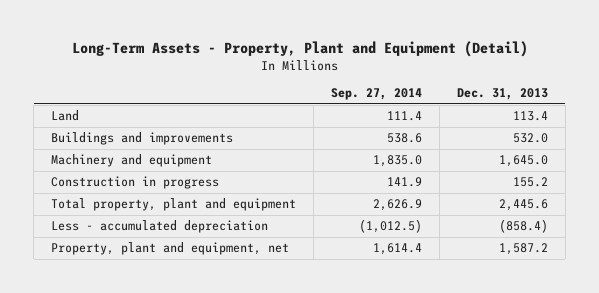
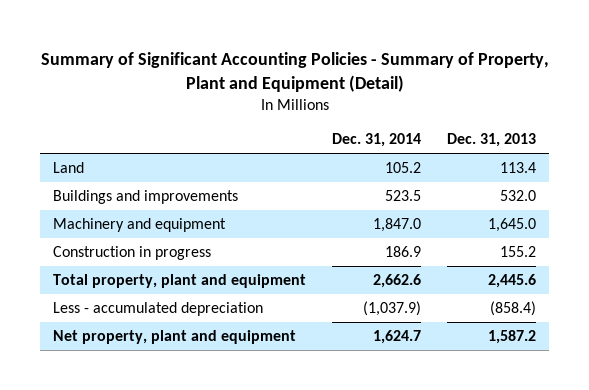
[71,41,528,58] Long-Term Assets - Property, Plant and Equipment (Detail) -> [40,51,549,92] Summary of Significant Accounting Policies - Summary of Property, Plant and Equipment (Detail)
[331,88,423,101] Sep. 27, 2014 -> none
none -> [332,133,422,148] Dec. 31, 2014
[51,242,290,256] Property, plant and equipment, net -> [53,330,297,345] Net property, plant and equipment

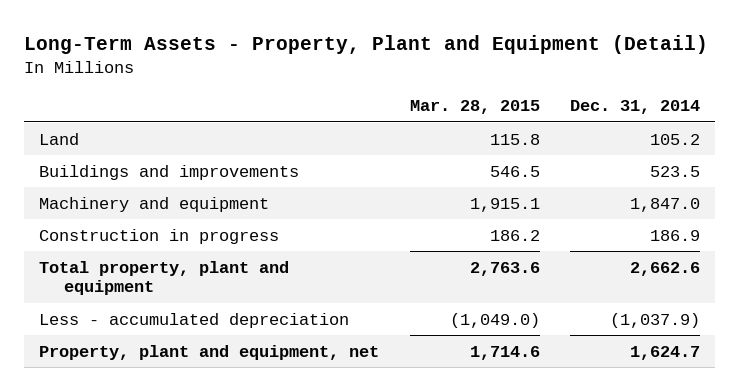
[40,51,549,92] Summary of Significant Accounting Policies - Summary of Property, Plant and Equipment (Detail) -> [24,35,709,55] Long-Term Assets - Property, Plant and Equipment (Detail)
[446,133,536,148] Dec. 31, 2013 -> none
none -> [409,100,540,115] Mar. 28, 2015
[53,330,297,345] Net property, plant and equipment -> [39,344,380,360] Property, plant and equipment, net

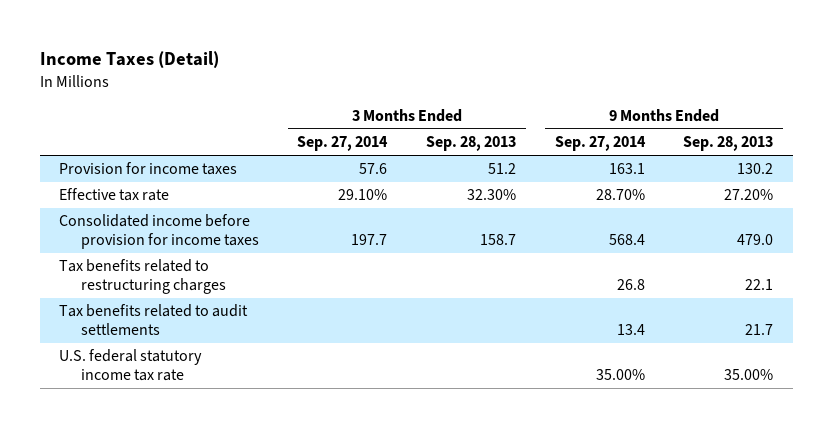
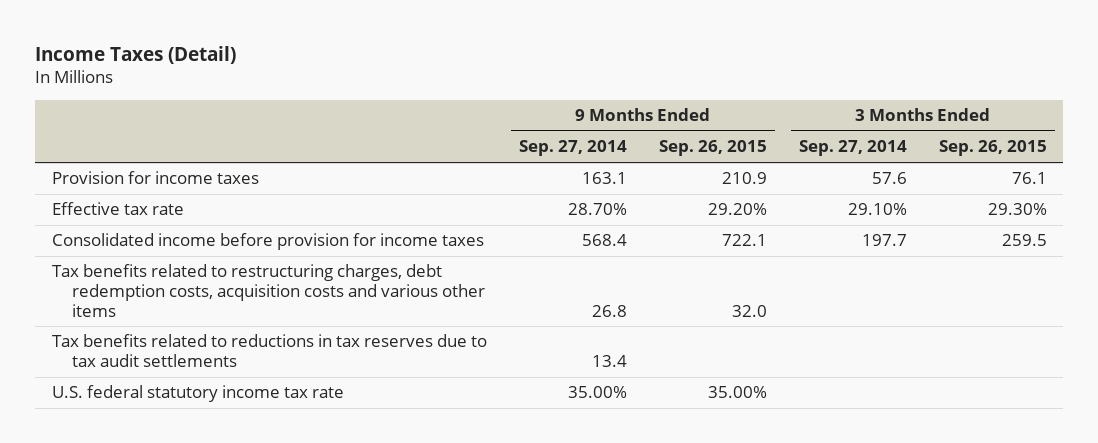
[426,136,517,152] Sep. 28, 2013 -> none
[683,136,774,152] Sep. 28, 2013 -> none
none -> [658,140,767,157] Sep. 26, 2015
none -> [938,140,1047,157] Sep. 26, 2015
[59,259,226,295] Tax benefits related to restructuring charges -> [51,264,486,317] Tax benefits related to restructuring charges, debt redemption costs, acquisition costs and various other items
[59,304,249,336] Tax benefits related to audit settlements -> [51,334,487,367] Tax benefits related to reductions in tax reserves due to tax audit settlements

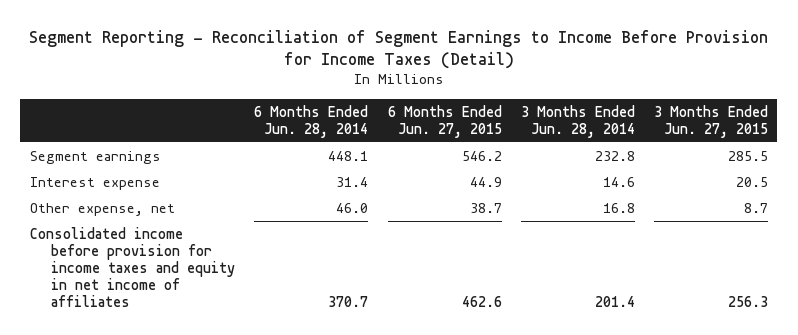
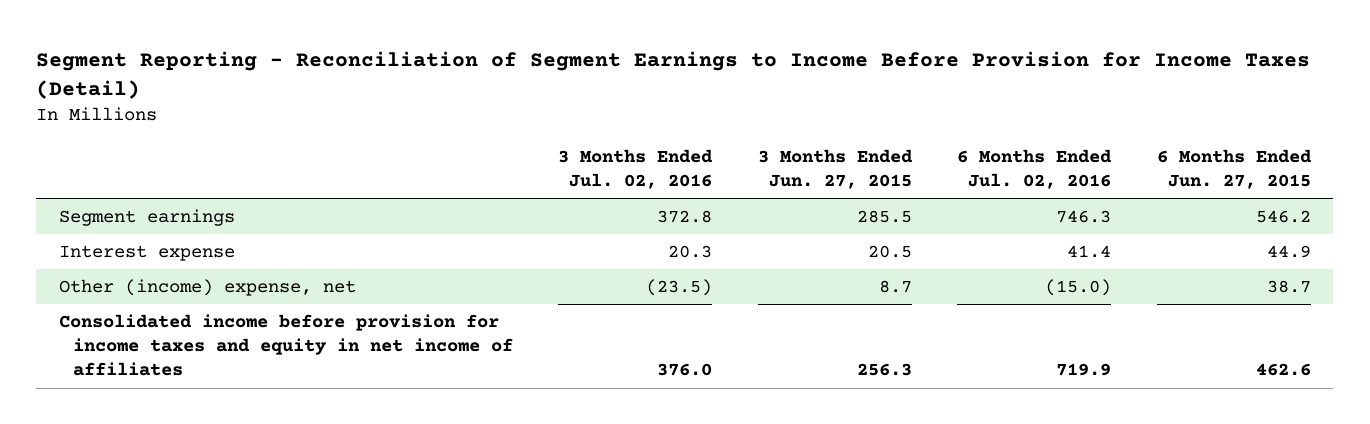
[254,104,369,138] 6 Months Ended Jun. 28, 2014 -> none
[520,104,635,138] 3 Months Ended Jun. 28, 2014 -> none
none -> [558,149,714,190] 3 Months Ended Jul. 02, 2016
none -> [957,149,1113,190] 6 Months Ended Jul. 02, 2016
[29,202,175,216] Other expense, net -> [59,279,357,297] Other (income) expense, net

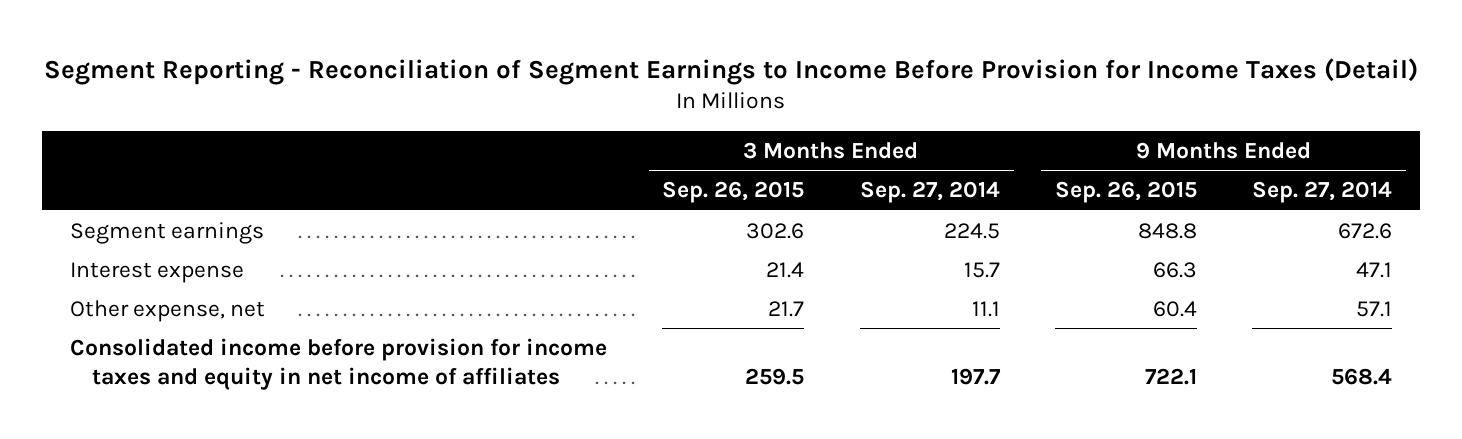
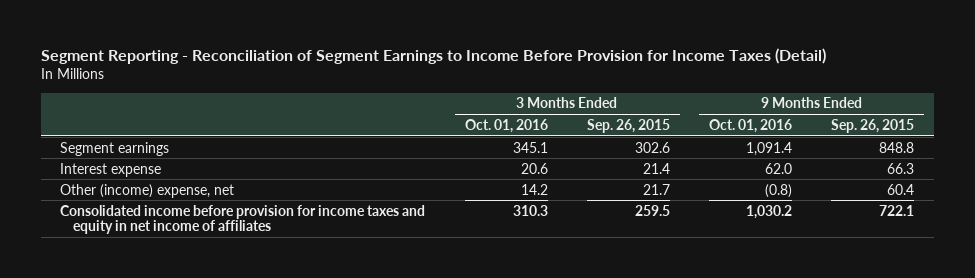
[859,181,1000,204] Sep. 27, 2014 -> none
[1252,181,1393,204] Sep. 27, 2014 -> none
none -> [464,118,548,133] Oct. 01, 2016
none -> [709,118,793,133] Oct. 01, 2016
[70,299,266,322] Other expense, net -> [60,183,235,198] Other (income) expense, net

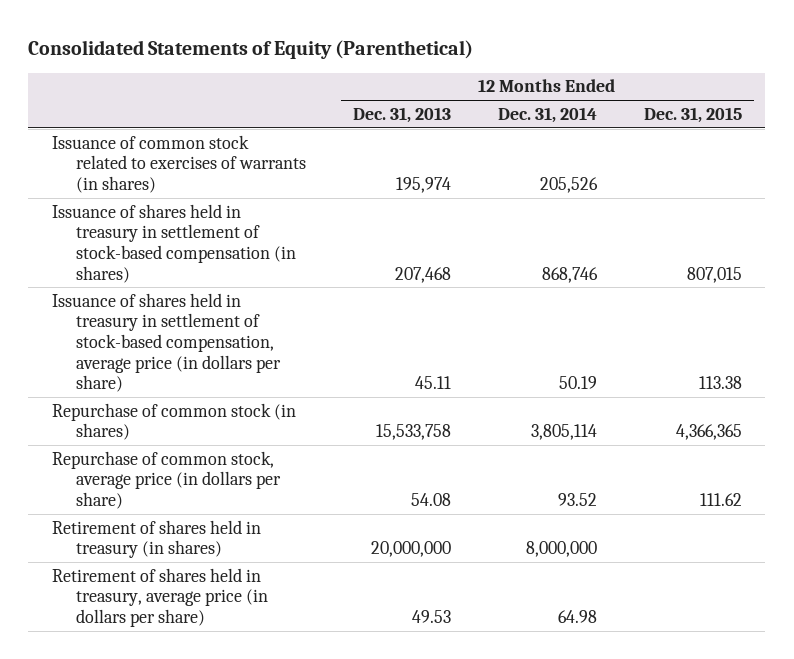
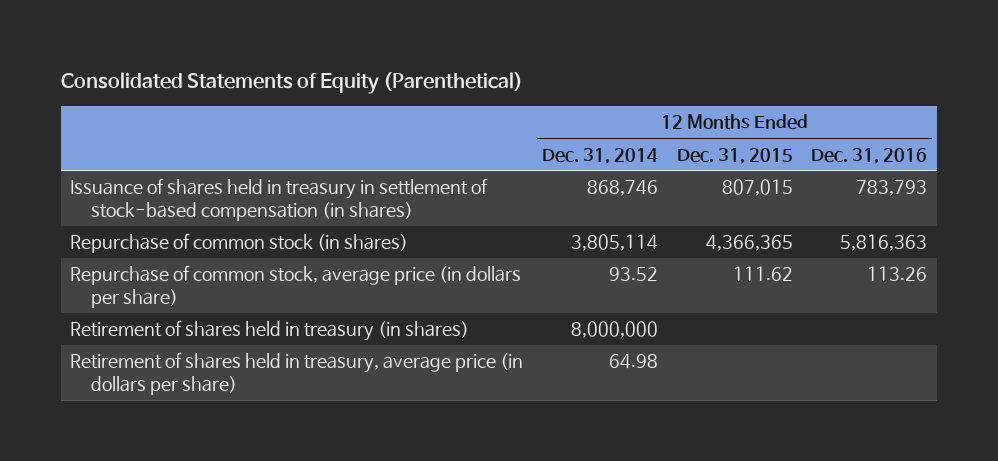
[352,106,451,123] Dec. 31, 2013 -> none
none -> [811,147,928,164] Dec. 31, 2016
[51,134,306,193] Issuance of common stock related to exercises of warrants (in shares) -> none
[51,292,281,393] Issuance of shares held in treasury in settlement of stock-based compensation, average price (in dollars per share) -> none

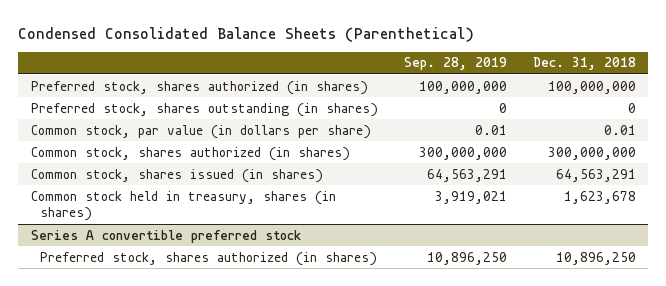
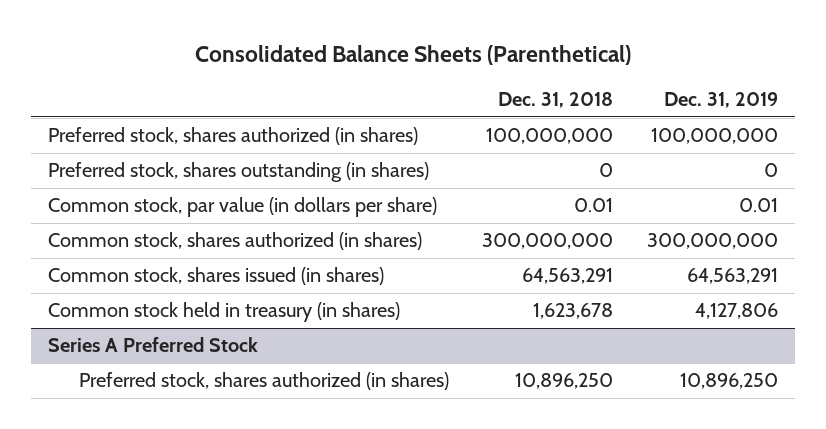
[17,26,474,42] Condensed Consolidated Balance Sheets (Parenthetical) -> [194,44,631,65] Consolidated Balance Sheets (Parenthetical)
[403,57,507,71] Sep. 28, 2019 -> none
none -> [663,92,778,109] Dec. 31, 2019
[30,190,336,222] Common stock held in treasury, shares (in shares) -> [47,302,400,323] Common stock held in treasury (in shares)
[30,229,301,243] Series A convertible preferred stock -> [47,337,258,353] Series A Preferred Stock

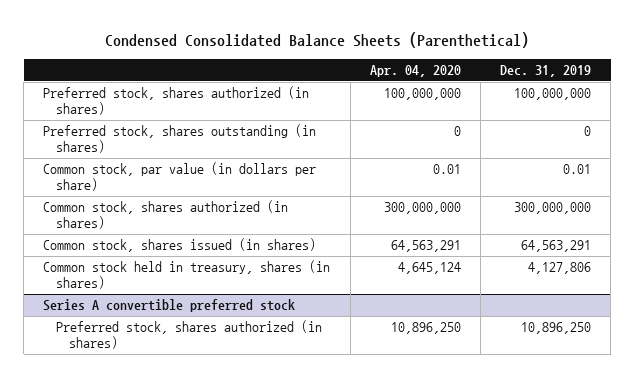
[194,44,631,65] Consolidated Balance Sheets (Parenthetical) -> [105,32,530,49] Condensed Consolidated Balance Sheets (Parenthetical)
[498,92,614,109] Dec. 31, 2018 -> none
none -> [369,65,461,78] Apr. 04, 2020
[47,302,400,323] Common stock held in treasury (in shares) -> [43,260,331,290] Common stock held in treasury, shares (in shares)
[47,337,258,353] Series A Preferred Stock -> [43,299,296,313] Series A convertible preferred stock

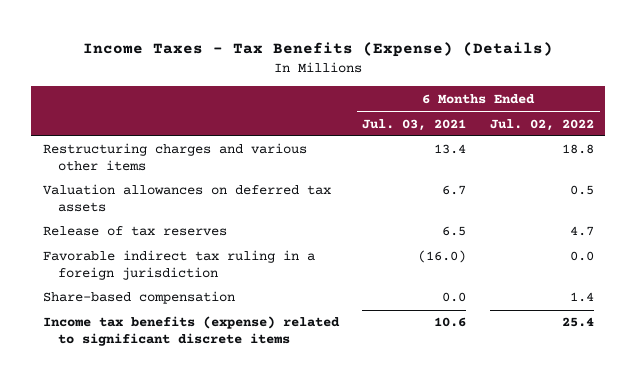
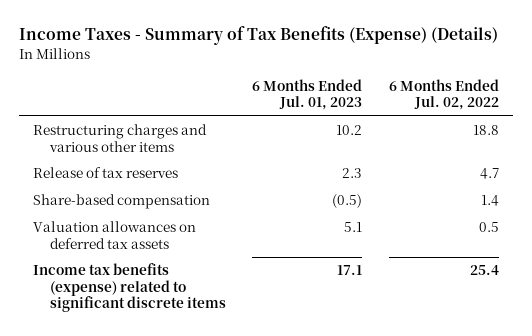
[83,42,554,58] Income Taxes - Tax Benefits (Expense) (Details) -> [19,26,499,46] Income Taxes - Summary of Tax Benefits (Expense) (Details)
[362,118,467,131] Jul. 03, 2021 -> none
none -> [252,78,363,111] 6 Months Ended Jul. 01, 2023
[43,250,316,280] Favorable indirect tax ruling in a foreign jurisdiction -> none
[43,184,332,212] Valuation allowances on deferred tax assets -> [32,221,196,249] Valuation allowances on deferred tax assets

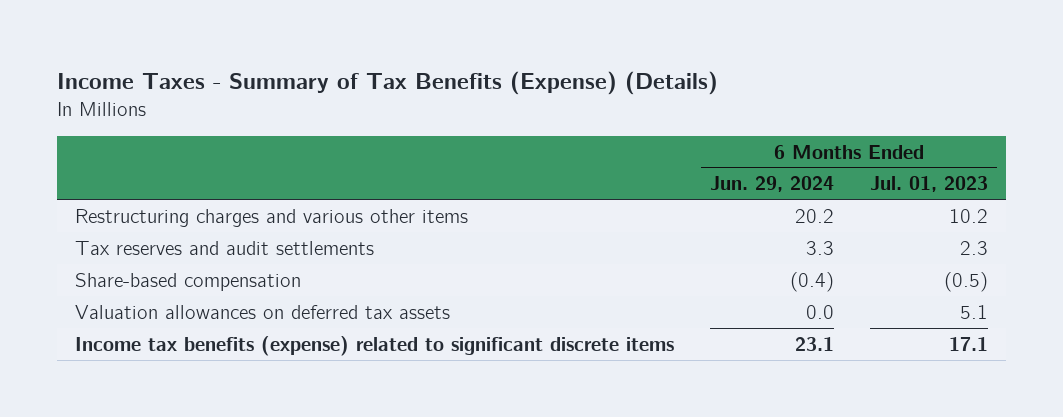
[389,78,500,111] 6 Months Ended Jul. 02, 2022 -> none
none -> [709,176,834,193] Jun. 29, 2024
[32,167,178,179] Release of tax reserves -> none
none -> [75,240,375,255] Tax reserves and audit settlements

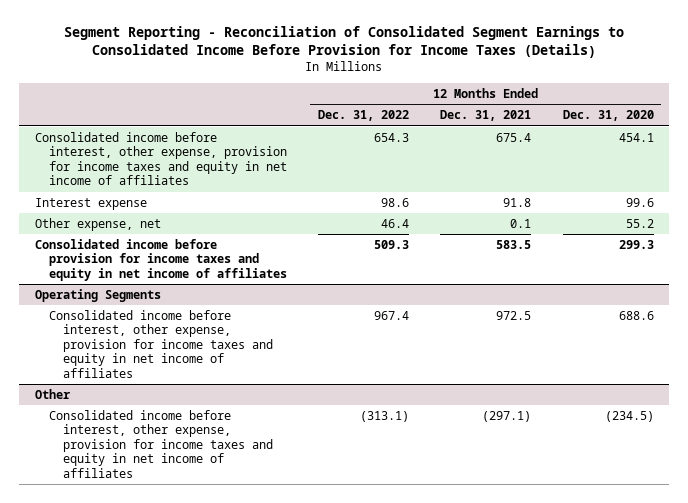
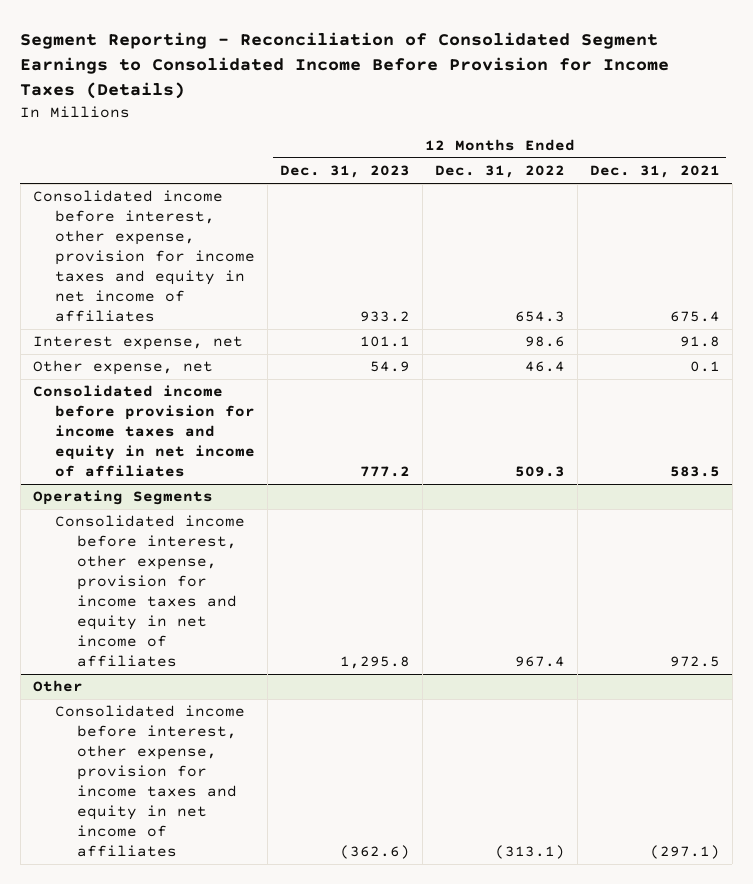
[562,110,654,122] Dec. 31, 2020 -> none
none -> [279,165,410,179] Dec. 31, 2023
[34,197,147,210] Interest expense -> [32,336,243,351] Interest expense, net

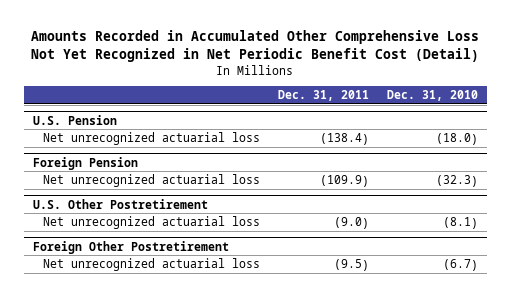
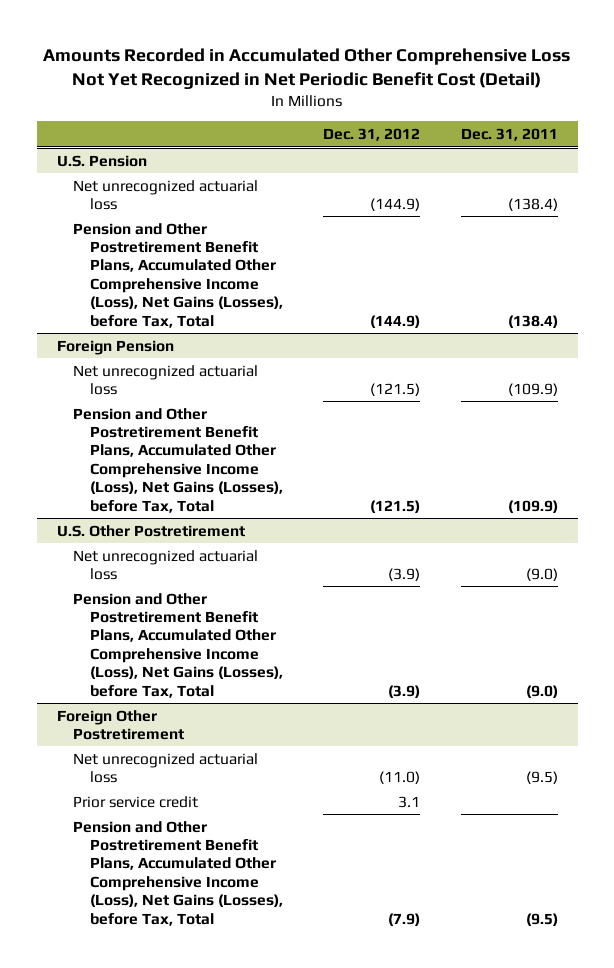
[386,89,478,101] Dec. 31, 2010 -> none
none -> [323,128,421,142] Dec. 31, 2012
none -> [73,222,283,328] Pension and Other Postretirement Benefit Plans, Accumulated Other Comprehensive Income (Loss), Net Gains (Losses), before Tax, Total
none -> [73,407,283,513] Pension and Other Postretirement Benefit Plans, Accumulated Other Comprehensive Income (Loss), Net Gains (Losses), before Tax, Total
none -> [73,592,283,698] Pension and Other Postretirement Benefit Plans, Accumulated Other Comprehensive Income (Loss), Net Gains (Losses), before Tax, Total
none -> [73,795,199,808] Prior service credit
none -> [73,820,283,926] Pension and Other Postretirement Benefit Plans, Accumulated Other Comprehensive Income (Loss), Net Gains (Losses), before Tax, Total

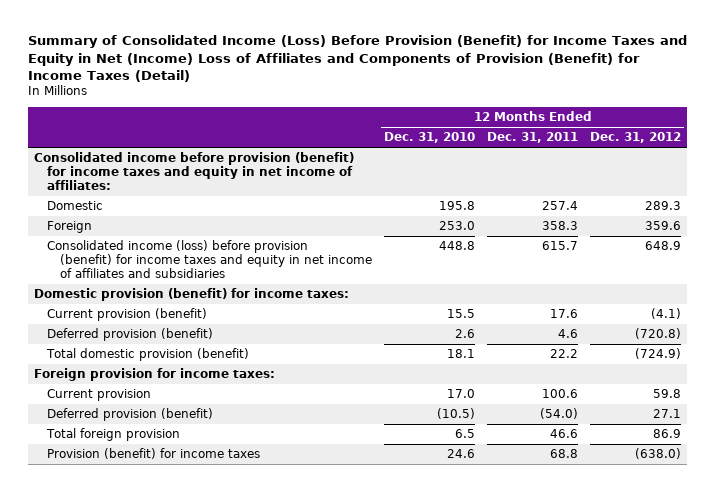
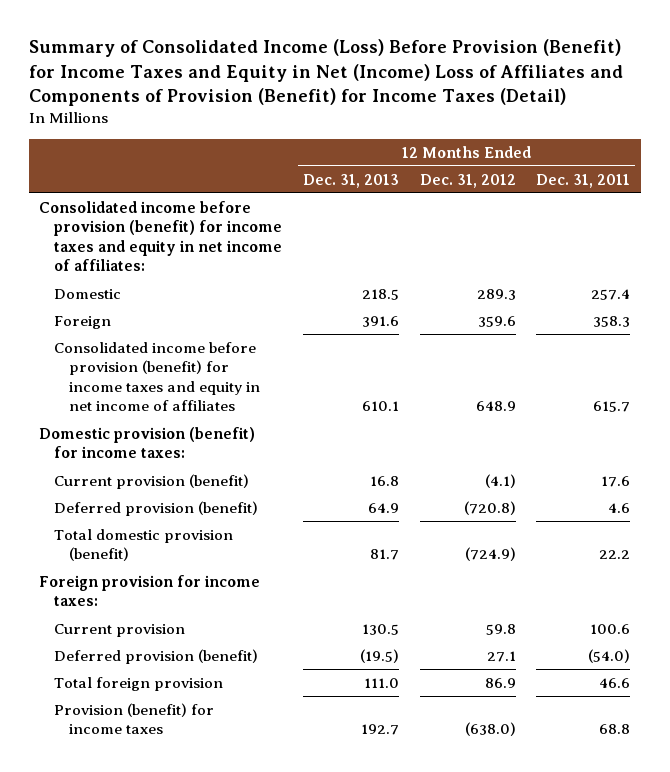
[384,132,476,144] Dec. 31, 2010 -> none
none -> [303,173,400,188] Dec. 31, 2013
[46,240,373,278] Consolidated income (loss) before provision (benefit) for income taxes and equity in net income of affiliates and subsidiaries -> [54,341,261,412] Consolidated income before provision (benefit) for income taxes and equity in net income of affiliates

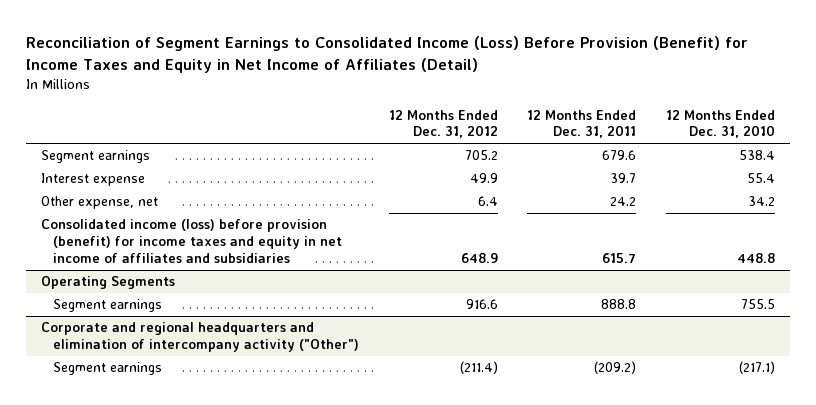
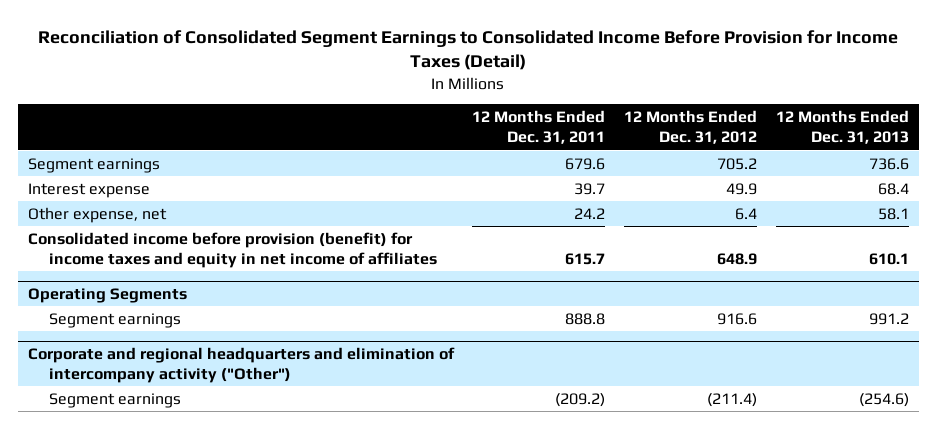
[26,36,749,74] Reconciliation of Segment Earnings to Consolidated Income (Loss) Before Provision (Benefit) for Income Taxes and Equity in Net Income of Affiliates (Detail) -> [38,29,899,71] Reconciliation of Consolidated Segment Earnings to Consolidated Income Before Provision for Income Taxes (Detail)
[666,109,776,139] 12 Months Ended Dec. 31, 2010 -> none
none -> [776,110,910,145] 12 Months Ended Dec. 31, 2013
[41,219,343,264] Consolidated income (loss) before provision (benefit) for income taxes and equity in net income of affiliates and subsidiaries -> [27,231,438,268] Consolidated income before provision (benefit) for income taxes and equity in net income of affiliates

